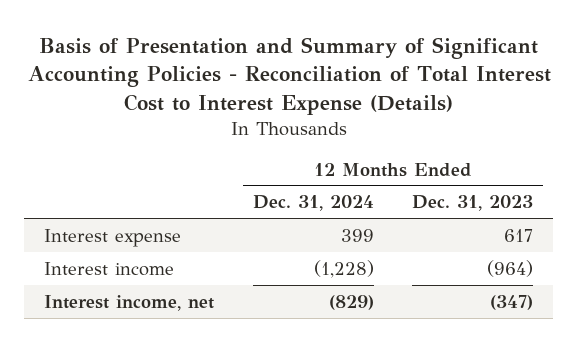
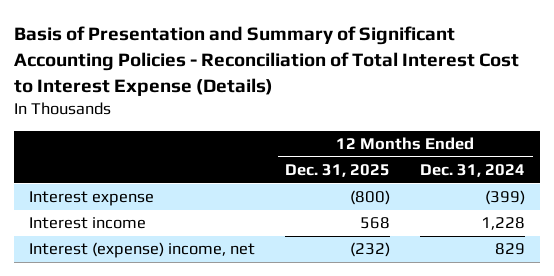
[412,195,534,212] Dec. 31, 2023 -> none
none -> [285,164,391,178] Dec. 31, 2025
[340,228,374,242] 399 -> [485,190,526,206] (399)
[313,259,374,278] (1,228) -> [481,217,526,231] 1,228
[43,294,214,311] Interest income, net -> [29,242,256,259] Interest (expense) income, net
[328,294,374,310] (829) -> [495,243,526,256] 829

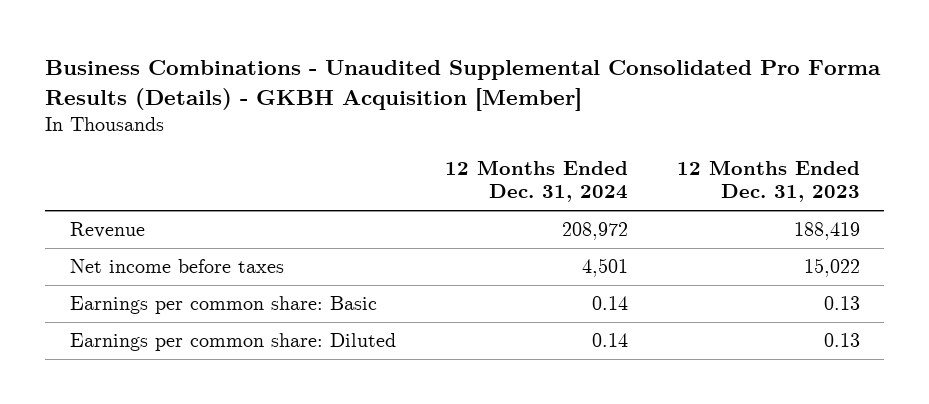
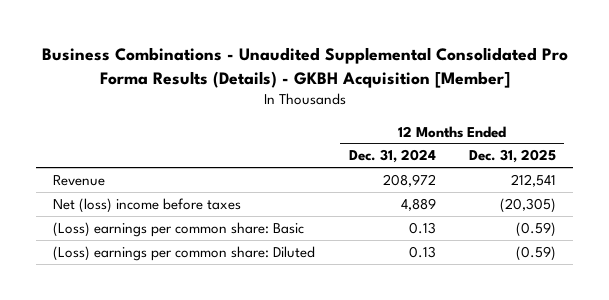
[676,160,860,203] 12 Months Ended Dec. 31, 2023 -> none
none -> [468,149,556,164] Dec. 31, 2025
[69,258,284,273] Net income before taxes -> [53,197,242,213] Net (loss) income before taxes
[581,257,628,277] 4,501 -> [400,197,436,211] 4,889
[69,295,377,314] Earnings per common share: Basic -> [53,221,305,237] (Loss) earnings per common share: Basic
[591,295,628,310] 0.14 -> [408,221,436,234] 0.13
[69,332,396,351] Earnings per common share: Diluted -> [53,245,316,261] (Loss) earnings per common share: Diluted
[591,332,628,347] 0.14 -> [408,245,436,258] 0.13

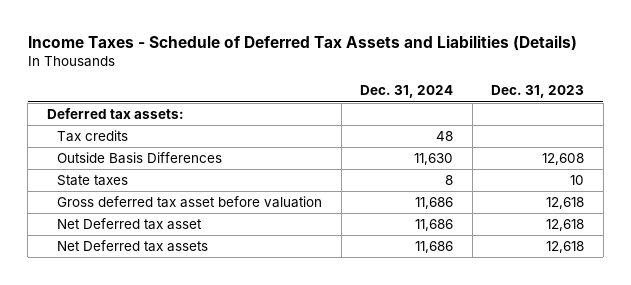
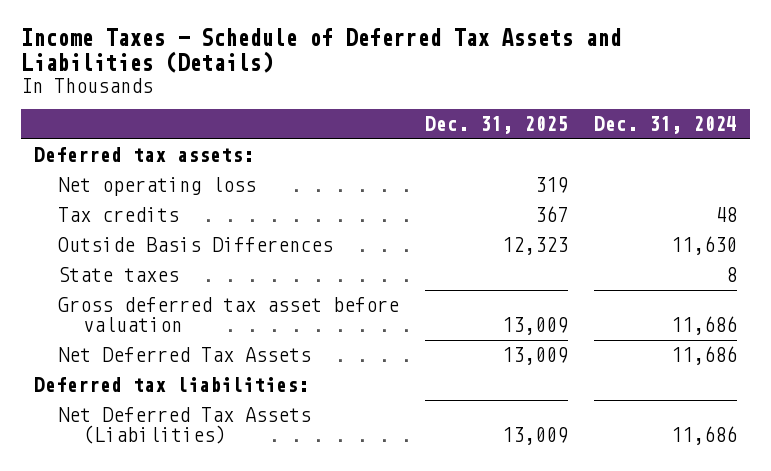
[491,85,585,99] Dec. 31, 2023 -> none
none -> [425,116,569,135] Dec. 31, 2025
none -> [58,177,257,197] Net operating loss
[56,218,202,231] Net Deferred tax asset -> [58,347,312,363] Net Deferred Tax Assets
none -> [34,377,310,393] Deferred tax liabilities:
[56,240,208,253] Net Deferred tax assets -> [58,407,312,445] Net Deferred Tax Assets (Liabilities)

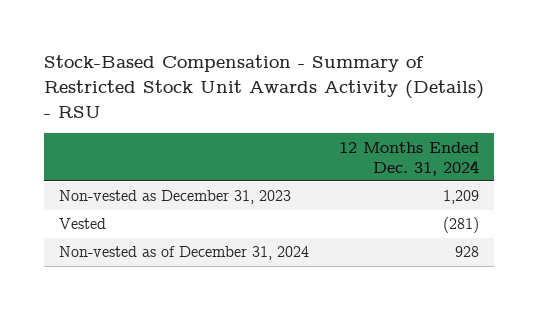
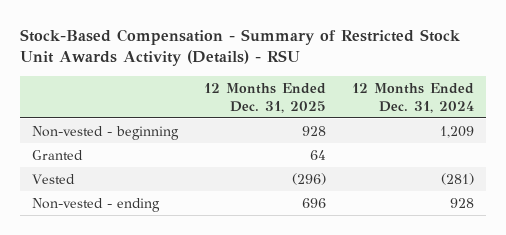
none -> [204,82,327,113] 12 Months Ended Dec. 31, 2025
[58,190,291,205] Non-vested as December 31, 2023 -> [32,125,180,140] Non-vested - beginning
none -> [32,149,84,160] Granted
[58,246,309,261] Non-vested as of December 31, 2024 -> [32,197,161,212] Non-vested - ending

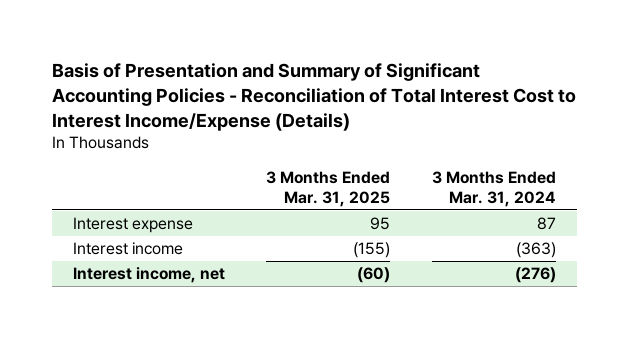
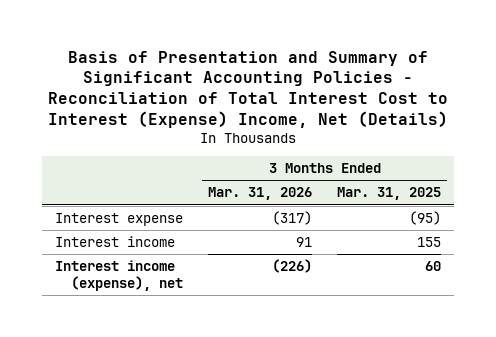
[51,62,576,131] Basis of Presentation and Summary of Significant Accounting Policies - Reconciliation of Total Interest Cost to Interest Income/Expense (Details) -> [47,50,448,128] Basis of Presentation and Summary of Significant Accounting Policies - Reconciliation of Total Interest Cost to Interest (Expense) Income, Net (Details)
[432,170,557,207] 3 Months Ended Mar. 31, 2024 -> none
none -> [208,187,313,201] Mar. 31, 2026
[370,217,391,231] 95 -> [409,210,442,225] (95)
[353,242,391,259] (155) -> [417,236,442,247] 155
[72,267,225,284] Interest income, net -> [54,259,183,291] Interest income (expense), net
[357,267,391,284] (60) -> [425,260,442,271] 60

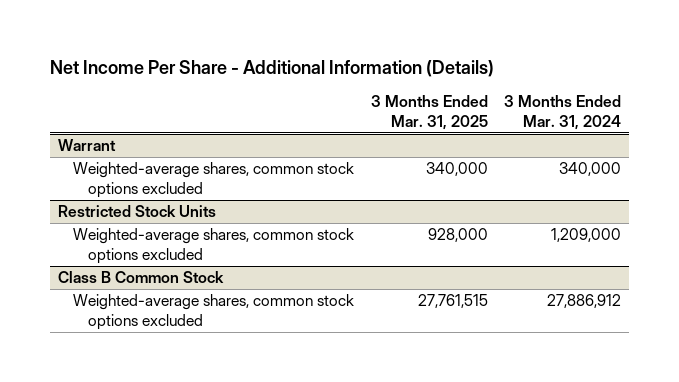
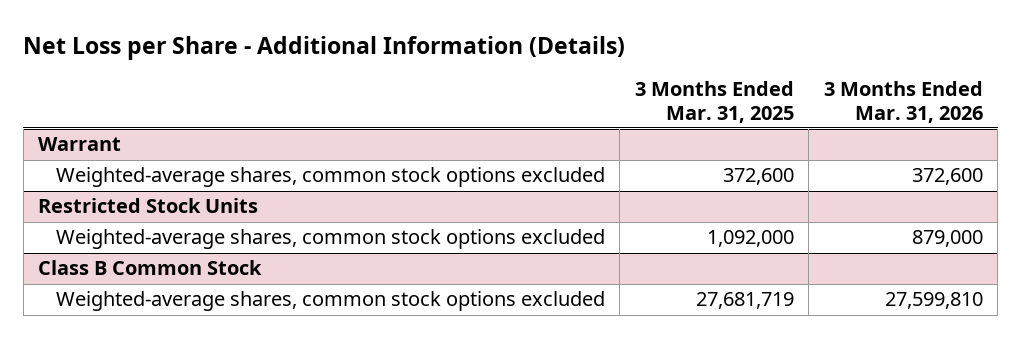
[49,60,494,78] Net Income Per Share - Additional Information (Details) -> [23,35,626,60] Net Loss per Share - Additional Information (Details)
[504,95,622,130] 3 Months Ended Mar. 31, 2024 -> none
none -> [823,81,983,123] 3 Months Ended Mar. 31, 2026
[425,162,488,177] 340,000 -> [722,168,794,186] 372,600
[427,228,488,243] 928,000 -> [706,230,794,248] 1,092,000
[417,294,488,309] 27,761,515 -> [695,292,794,310] 27,681,719

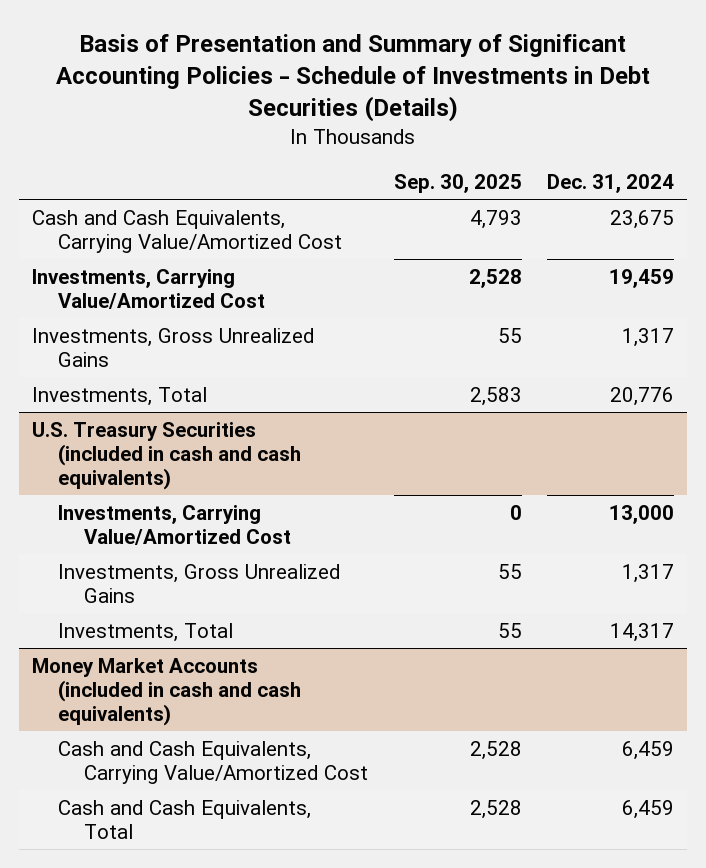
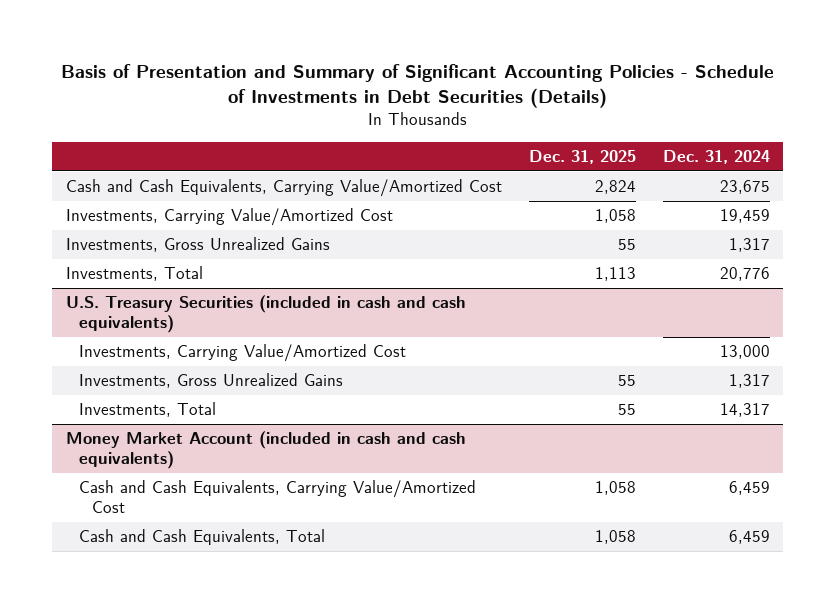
[393,174,522,194] Sep. 30, 2025 -> none
none -> [528,150,636,165] Dec. 31, 2025
[32,657,302,727] Money Market Accounts (included in cash and cash equivalents) -> [65,431,466,470] Money Market Account (included in cash and cash equivalents)

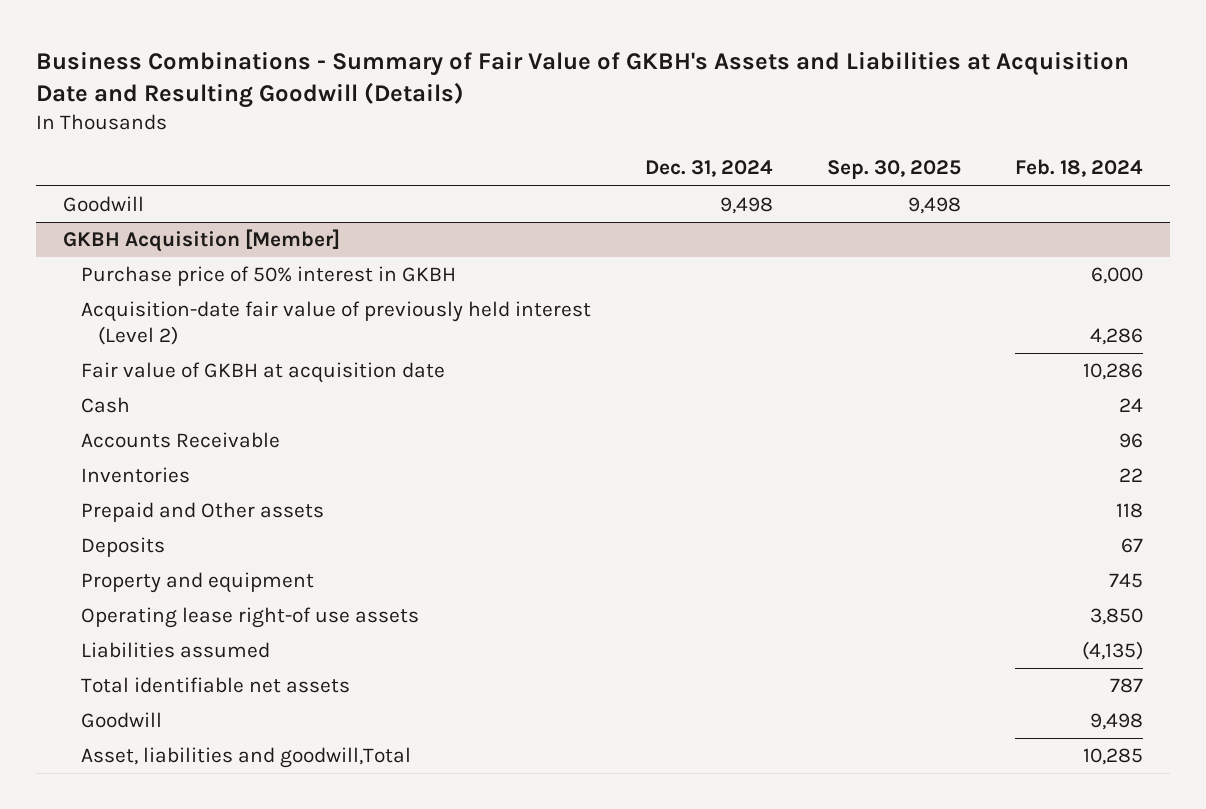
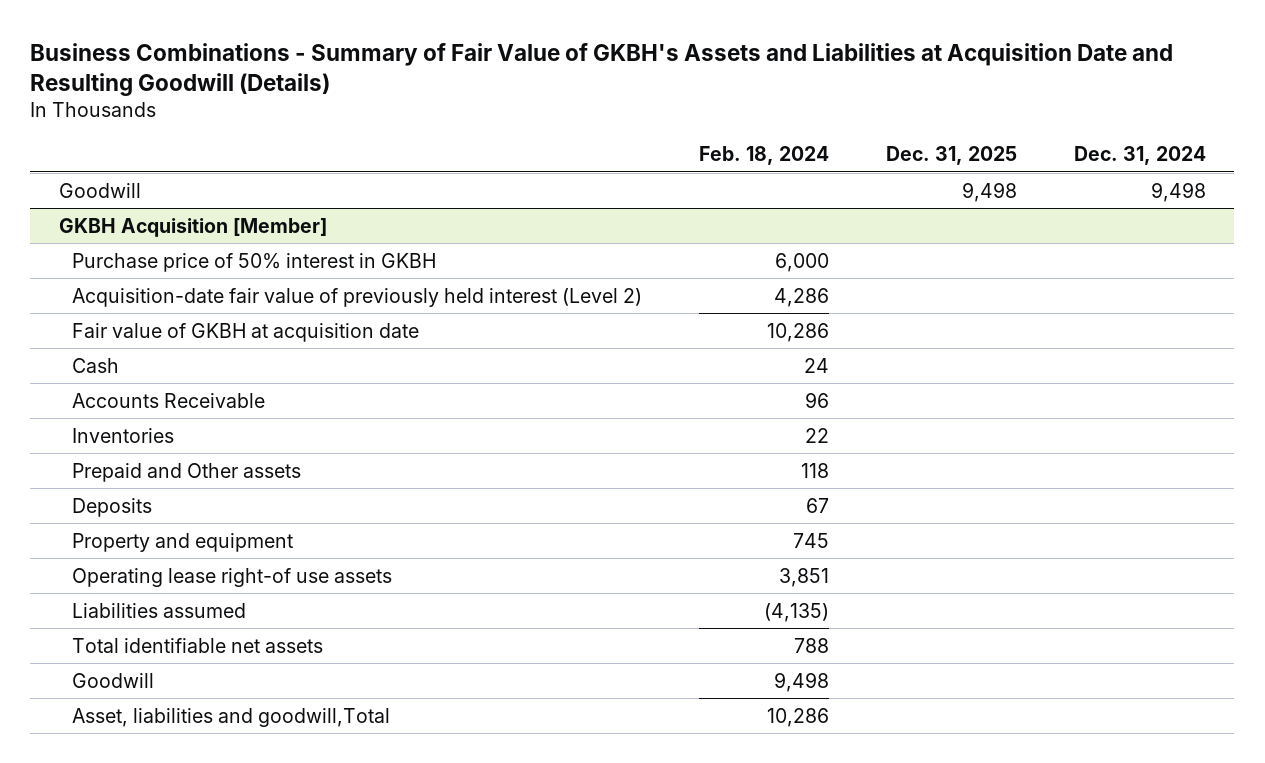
[826,160,961,180] Sep. 30, 2025 -> none
none -> [886,146,1018,166] Dec. 31, 2025
[1089,608,1143,626] 3,850 -> [779,567,830,587] 3,851
[1109,678,1143,694] 787 -> [794,637,830,653] 788
[1082,748,1143,766] 10,285 -> [767,707,830,727] 10,286

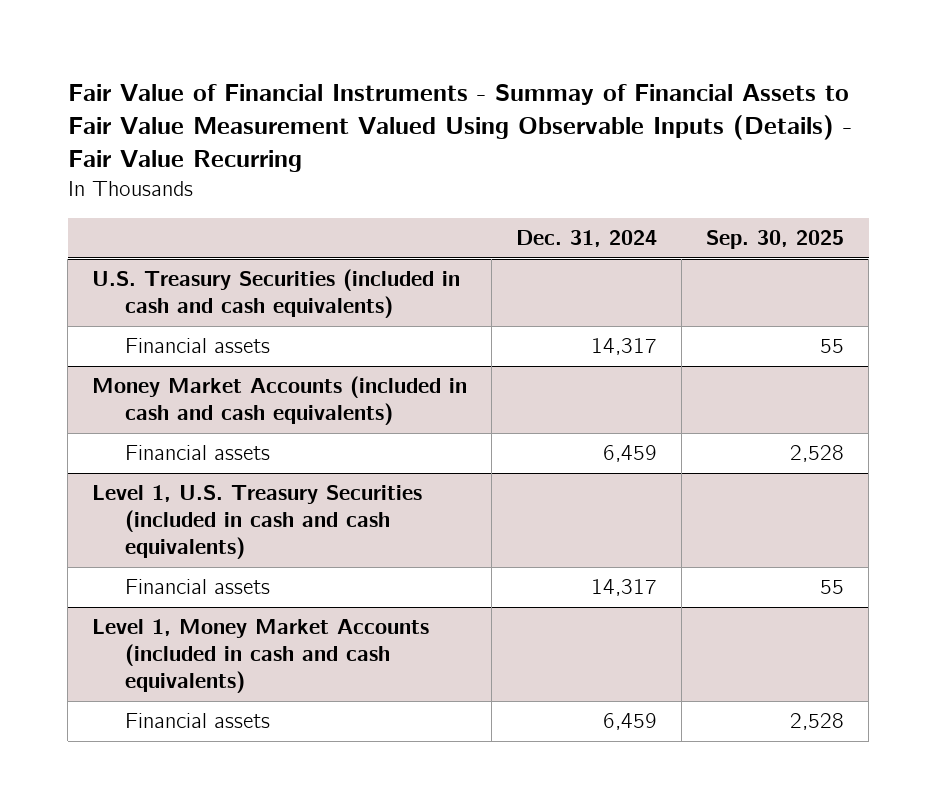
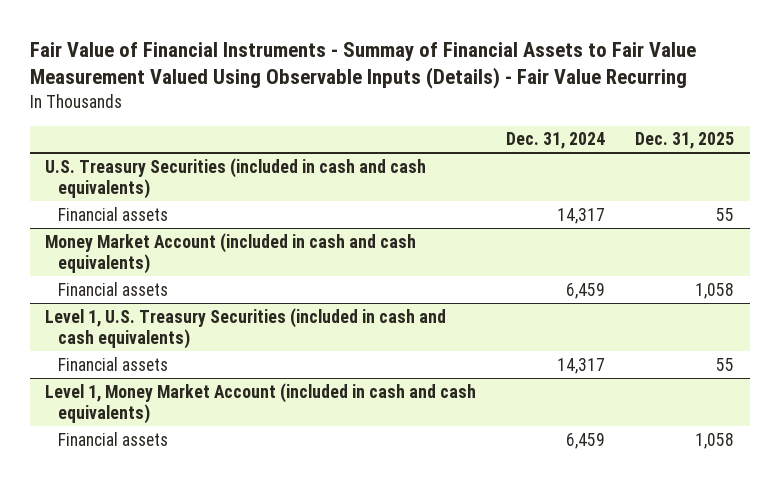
[706,230,845,250] Sep. 30, 2025 -> none
none -> [635,132,735,150] Dec. 31, 2025
[92,376,468,426] Money Market Accounts (included in cash and cash equivalents) -> [44,232,416,274] Money Market Account (included in cash and cash equivalents)
[92,619,430,694] Level 1, Money Market Accounts (included in cash and cash equivalents) -> [44,382,476,424] Level 1, Money Market Account (included in cash and cash equivalents)

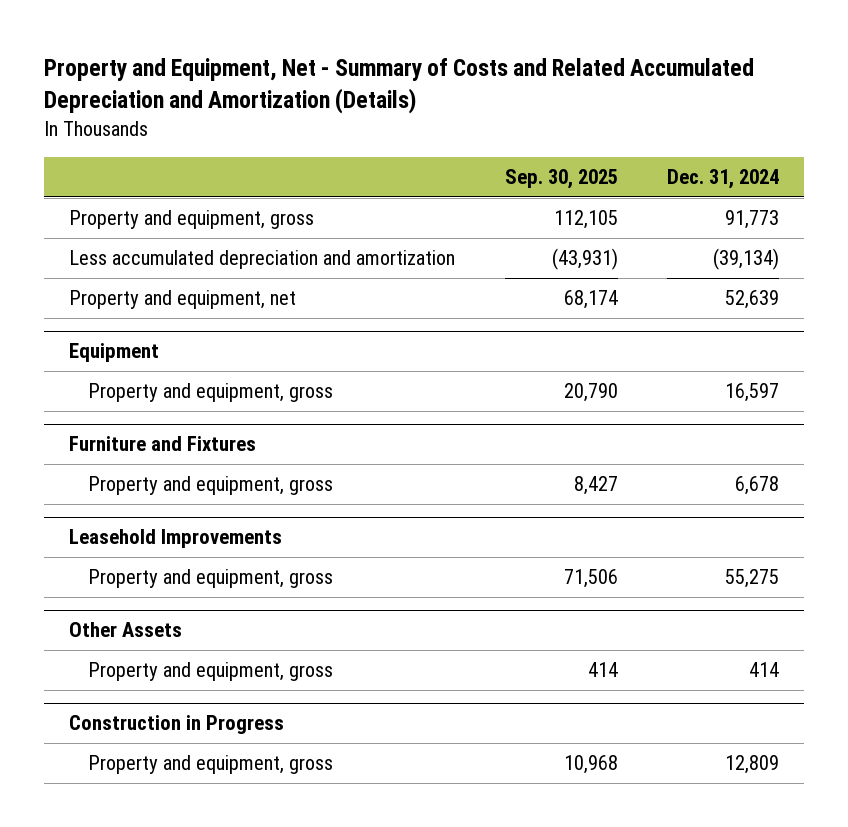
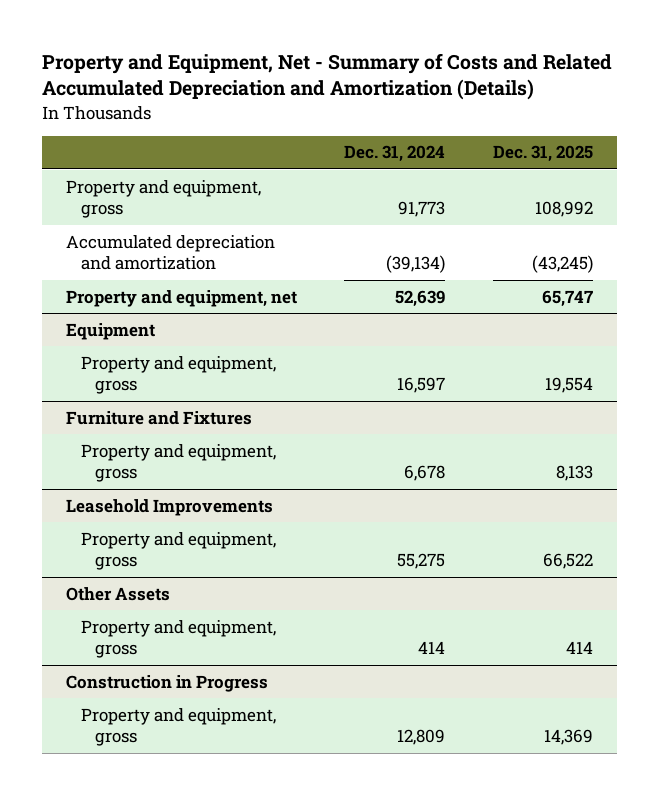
[504,169,618,190] Sep. 30, 2025 -> none
none -> [492,145,593,163] Dec. 31, 2025
[69,250,456,270] Less accumulated depreciation and amortization -> [66,234,276,271] Accumulated depreciation and amortization

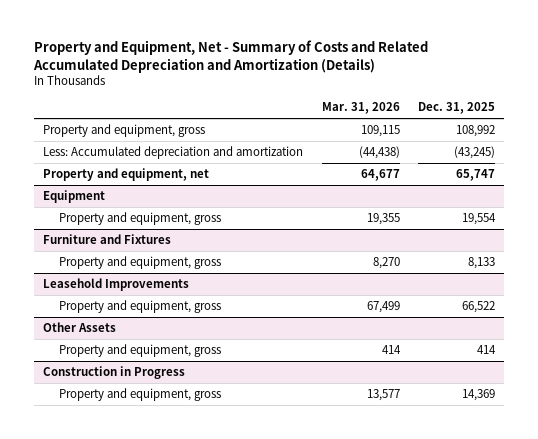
[344,145,446,163] Dec. 31, 2024 -> none
none -> [321,102,400,115] Mar. 31, 2026
[66,234,276,271] Accumulated depreciation and amortization -> [43,146,304,160] Less: Accumulated depreciation and amortization

